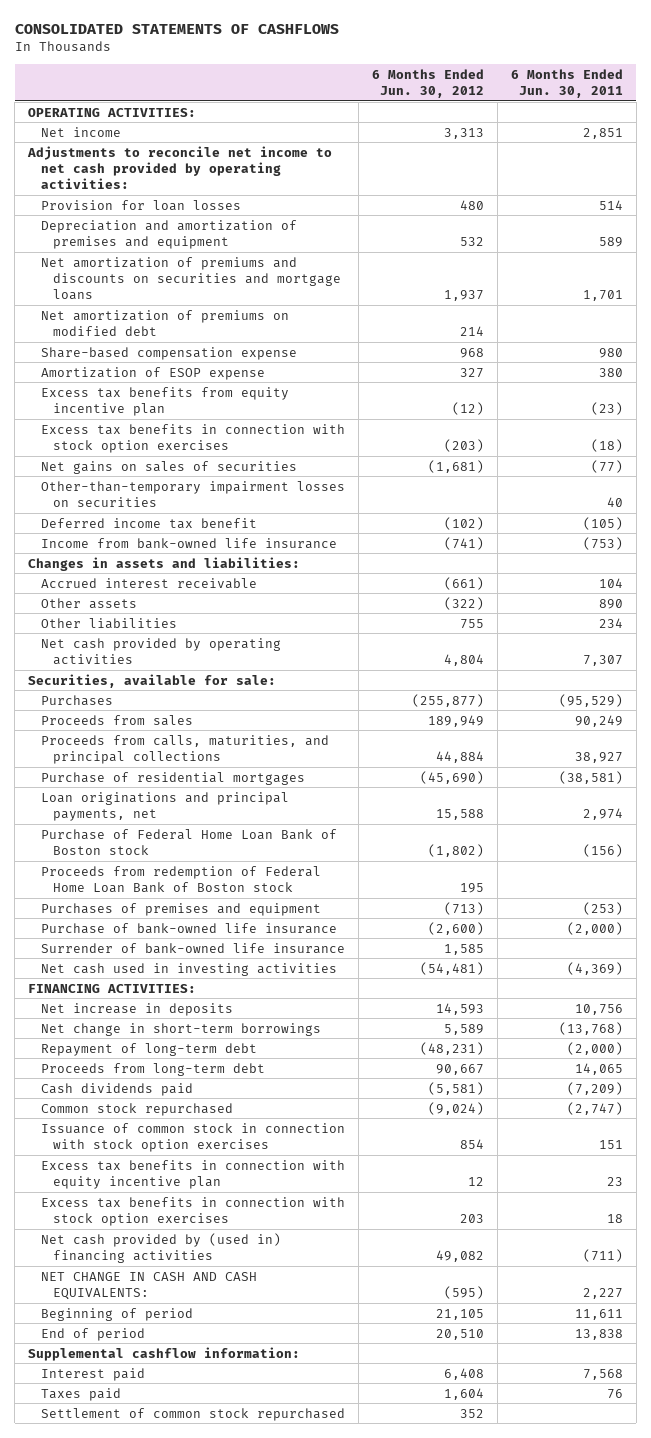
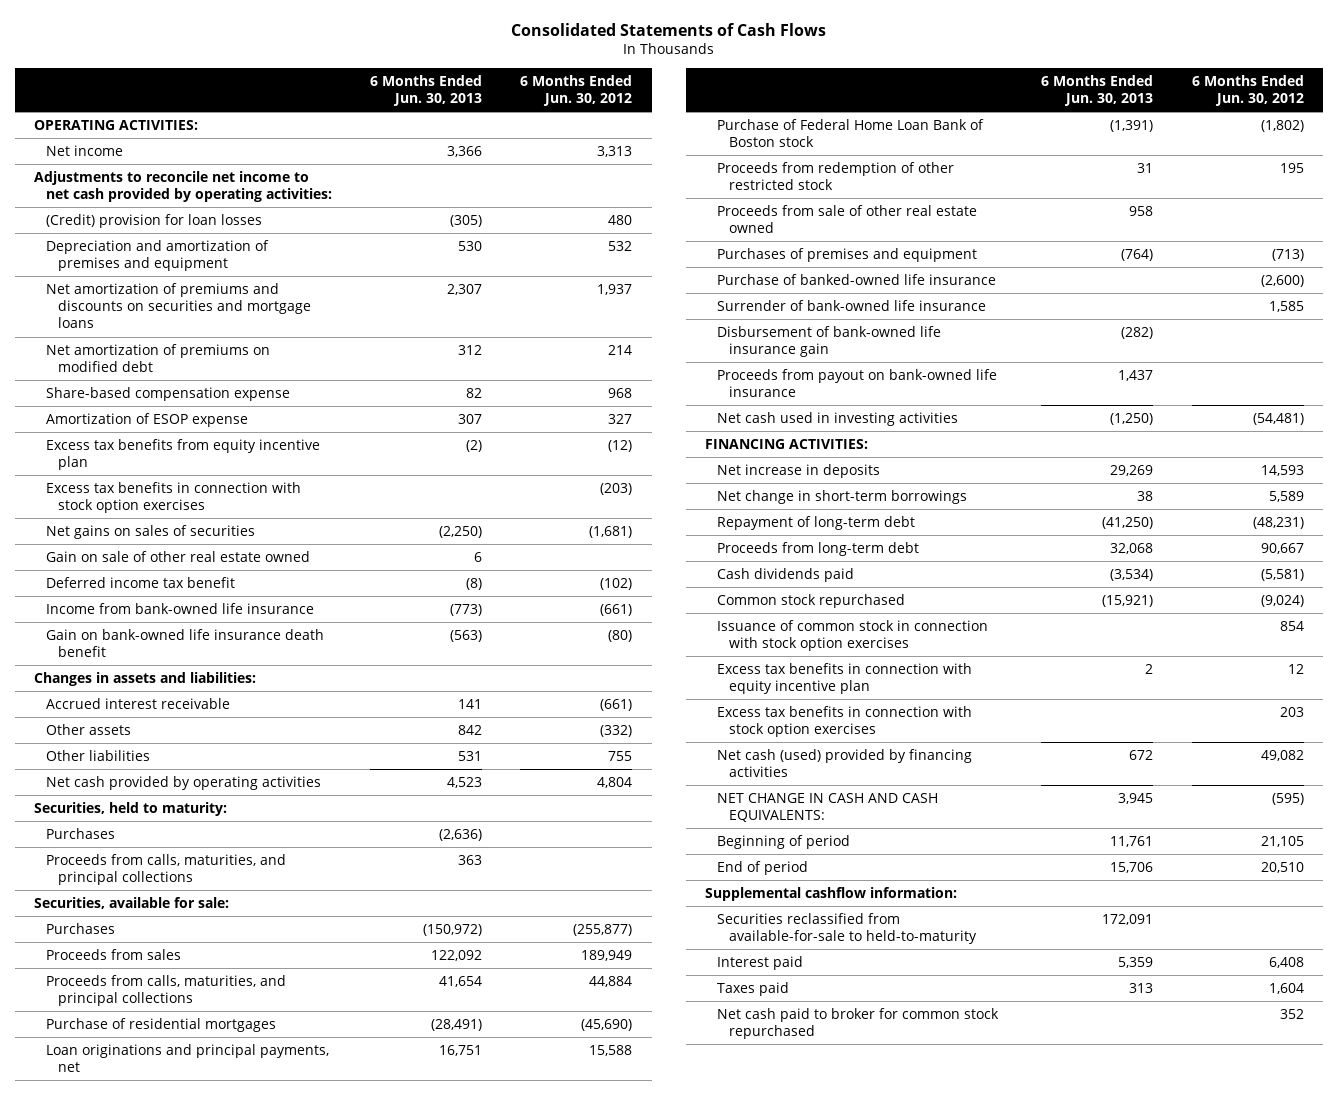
[14,24,339,35] CONSOLIDATED STATEMENTS OF CASHFLOWS -> [510,22,826,36] Consolidated Statements of Cash Flows
[510,68,623,99] 6 Months Ended Jun. 30, 2011 -> none
none -> [370,74,483,106] 6 Months Ended Jun. 30, 2013
[40,199,241,211] Provision for loan losses -> [45,213,262,228] (Credit) provision for loan losses
[40,480,345,508] Other-than-temporary impairment losses on securities -> none
none -> [45,550,310,562] Gain on sale of other real estate owned
[443,536,484,550] (741) -> [600,603,633,616] (661)
none -> [45,628,324,658] Gain on bank-owned life insurance death benefit
[443,596,484,610] (322) -> [600,724,633,737] (332)
none -> [33,801,227,816] Securities, held to maturity:
none -> [45,827,115,839] Purchases
none -> [45,853,286,886] Proceeds from calls, maturities, and principal collections
[40,865,321,894] Proceeds from redemption of Federal Home Loan Bank of Boston stock -> [716,161,954,191] Proceeds from redemption of other restricted stock
none -> [716,204,977,234] Proceeds from sale of other real estate owned
[40,922,337,934] Purchase of bank-owned life insurance -> [716,273,996,285] Purchase of banked-owned life insurance
none -> [716,325,941,358] Disbursement of bank-owned life insurance gain
none -> [716,368,997,398] Proceeds from payout on bank-owned life insurance
[40,1232,281,1264] Net cash provided by (used in) financing activities -> [716,748,972,778] Net cash (used) provided by financing activities
none -> [716,912,977,945] Securities reclassified from available-for-sale to held-to-maturity
[40,1407,345,1421] Settlement of common stock repurchased -> [716,1007,999,1040] Net cash paid to broker for common stock repurchased

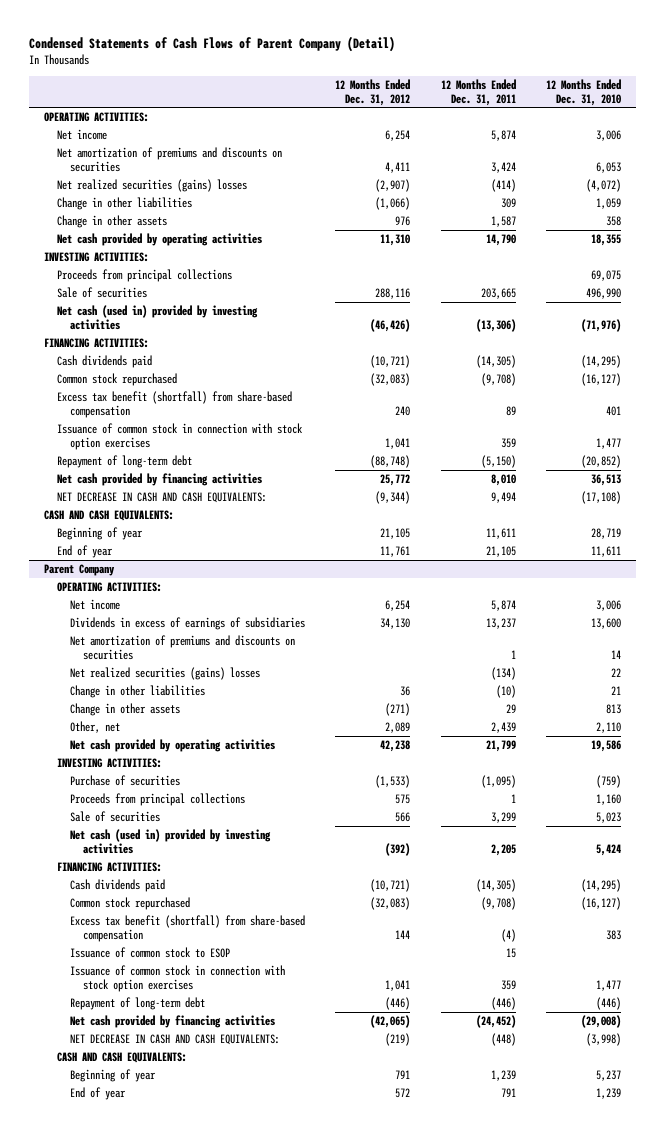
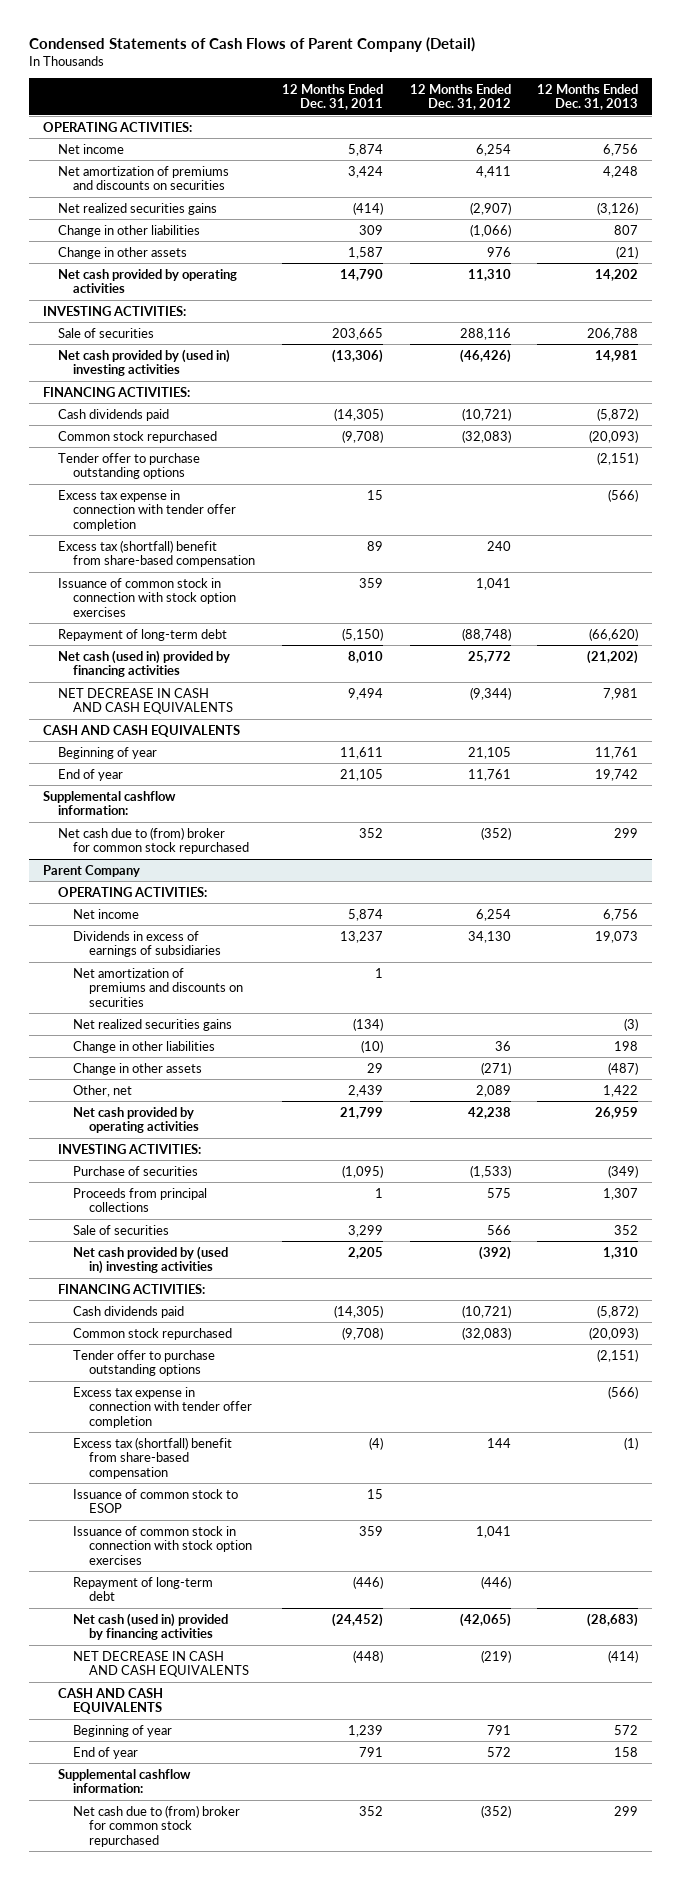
[546,78,622,106] 12 Months Ended Dec. 31, 2010 -> none
none -> [537,83,639,111] 12 Months Ended Dec. 31, 2013
[57,179,248,193] Net realized securities (gains) losses -> [57,202,217,215] Net realized securities gains
[57,269,233,283] Proceeds from principal collections -> none
[57,305,259,331] Net cash (used in) provided by investing activities -> [57,348,230,377] Net cash provided by (used in) investing activities
none -> [57,452,200,480] Tender offer to purchase outstanding options
none -> [57,489,237,531] Excess tax expense in connection with tender offer completion
[57,391,293,419] Excess tax benefit (shortfall) from share-based compensation -> [57,539,256,568] Excess tax (shortfall) benefit from share-based compensation
[57,473,263,487] Net cash provided by financing activities -> [57,649,230,678] Net cash (used in) provided by financing activities
[57,492,268,504] NET DECREASE IN CASH AND CASH EQUIVALENTS: -> [57,687,234,715] NET DECREASE IN CASH AND CASH EQUIVALENTS
[44,510,175,522] CASH AND CASH EQUIVALENTS: -> [42,724,240,737] CASH AND CASH EQUIVALENTS
none -> [42,790,176,816] Supplemental cashflow information:
none -> [57,826,250,855] Net cash due to (from) broker for common stock repurchased
[70,667,261,681] Net realized securities (gains) losses -> [73,1018,233,1031] Net realized securities gains
[70,829,272,855] Net cash (used in) provided by investing activities -> [73,1245,229,1275] Net cash provided by (used in) investing activities
none -> [73,1349,216,1377] Tender offer to purchase outstanding options
none -> [73,1386,252,1428] Excess tax expense in connection with tender offer completion
[70,915,306,943] Excess tax benefit (shortfall) from share-based compensation -> [73,1436,233,1479] Excess tax (shortfall) benefit from share-based compensation
[70,1015,276,1029] Net cash provided by financing activities -> [73,1612,229,1641] Net cash (used in) provided by financing activities
[70,1034,281,1046] NET DECREASE IN CASH AND CASH EQUIVALENTS: -> [73,1650,249,1678] NET DECREASE IN CASH AND CASH EQUIVALENTS
[57,1052,188,1064] CASH AND CASH EQUIVALENTS: -> [57,1687,163,1715] CASH AND CASH EQUIVALENTS
none -> [57,1768,191,1794] Supplemental cashflow information:
none -> [73,1804,241,1847] Net cash due to (from) broker for common stock repurchased

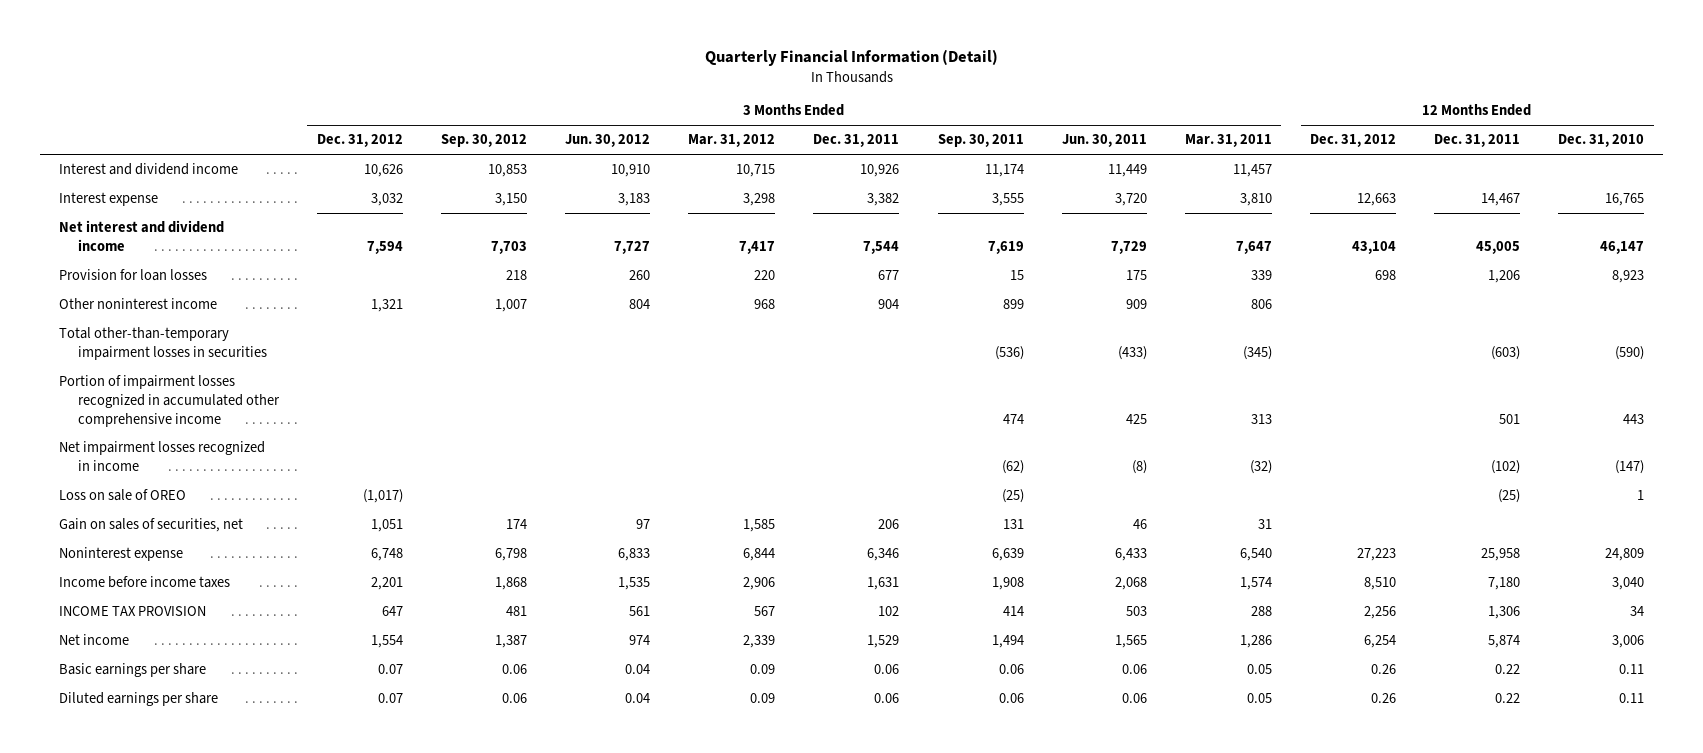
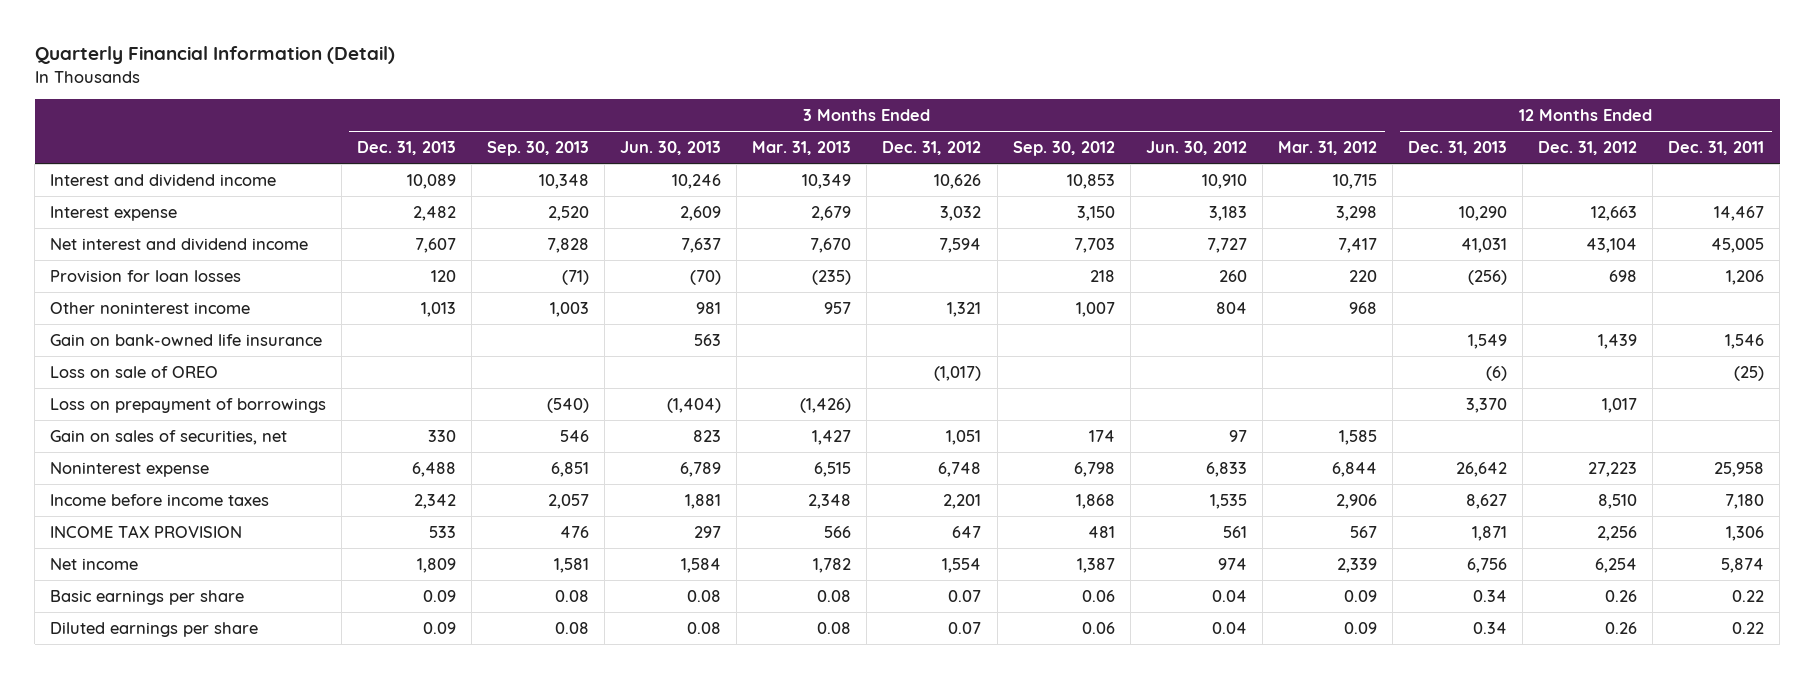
[813,134,900,148] Dec. 31, 2011 -> none
[937,134,1024,148] Sep. 30, 2011 -> none
[1061,134,1147,148] Jun. 30, 2011 -> none
[1184,134,1272,148] Mar. 31, 2011 -> none
[1558,134,1645,148] Dec. 31, 2010 -> none
none -> [357,141,457,156] Dec. 31, 2013
none -> [487,141,590,157] Sep. 30, 2013
none -> [620,141,722,156] Jun. 30, 2013
none -> [752,141,852,156] Mar. 31, 2013
none -> [1407,141,1507,156] Dec. 31, 2013
[59,327,267,360] Total other-than-temporary impairment losses in securities -> none
[59,375,280,427] Portion of impairment losses recognized in accumulated other comprehensive income -> none
[59,441,266,471] Net impairment losses recognized in income -> none
none -> [50,333,323,346] Gain on bank-owned life insurance
none -> [50,397,327,413] Loss on prepayment of borrowings

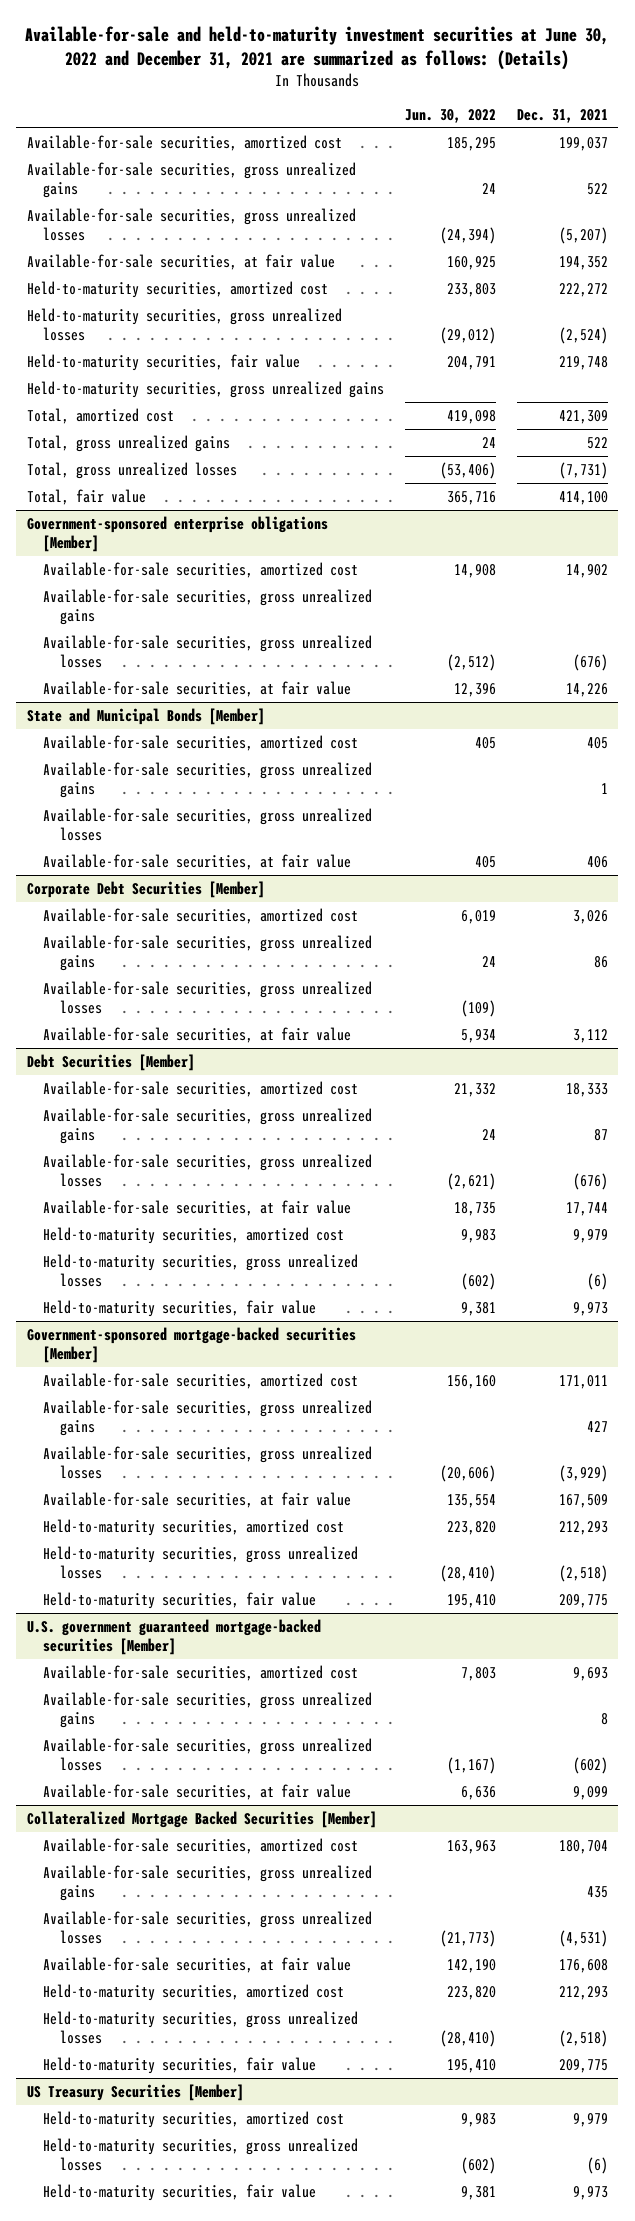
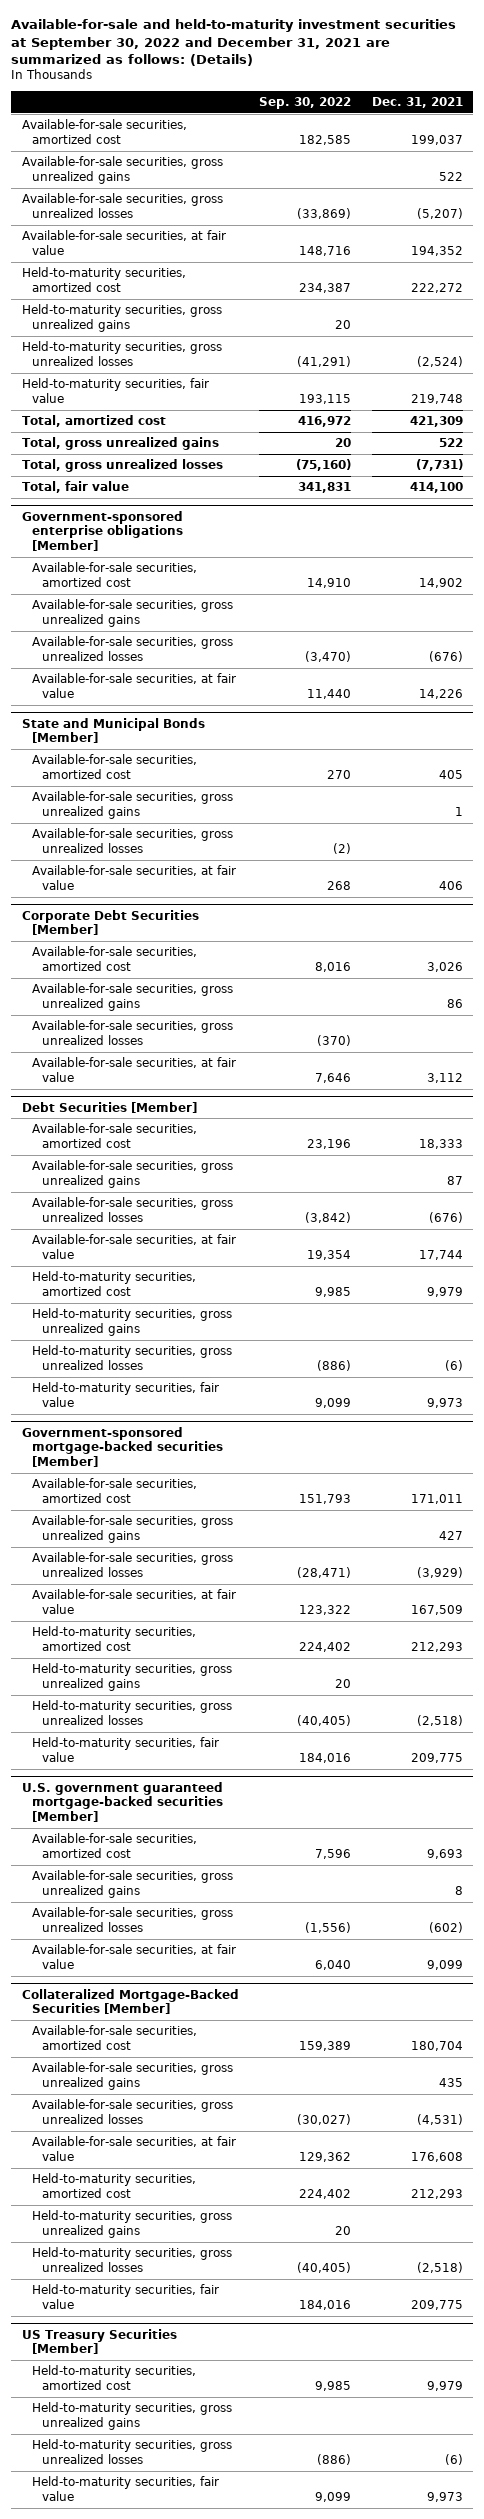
[25,25,610,70] Available-for-sale and held-to-maturity investment securities at June 30, 2022 and December 31, 2021 are summarized as follows: (Details) -> [11,18,457,67] Available-for-sale and held-to-maturity investment securities at September 30, 2022 and December 31, 2021 are summarized as follows: (Details)
[404,108,496,123] Jun. 30, 2022 -> none
none -> [259,96,352,109] Sep. 30, 2022
[26,380,384,398] Held-to-maturity securities, gross unrealized gains -> [21,304,222,332] Held-to-maturity securities, gross unrealized gains
none -> [31,1308,232,1336] Held-to-maturity securities, gross unrealized gains
none -> [31,1663,232,1691] Held-to-maturity securities, gross unrealized gains
[26,1810,377,1828] Collateralized Mortgage Backed Securities [Member] -> [21,1988,239,2015] Collateralized Mortgage-Backed Securities [Member]
none -> [31,2210,232,2238] Held-to-maturity securities, gross unrealized gains
none -> [31,2402,232,2430] Held-to-maturity securities, gross unrealized gains

